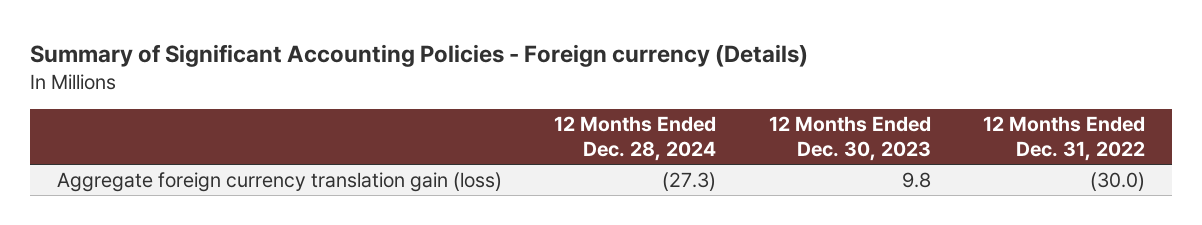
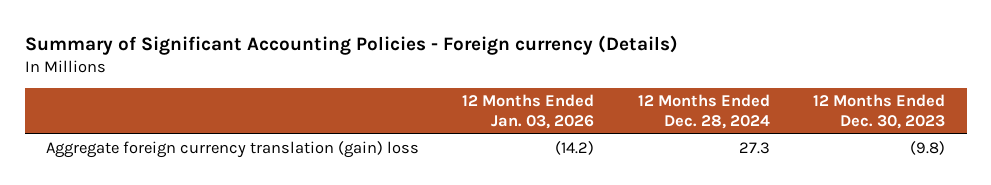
[983,116,1146,162] 12 Months Ended Dec. 31, 2022 -> none
none -> [462,94,595,130] 12 Months Ended Jan. 03, 2026
[56,172,502,193] Aggregate foreign currency translation gain (loss) -> [46,140,420,158] Aggregate foreign currency translation (gain) loss
[662,172,717,192] (27.3) -> [738,141,770,154] 27.3
[901,172,931,189] 9.8 -> [909,140,945,155] (9.8)

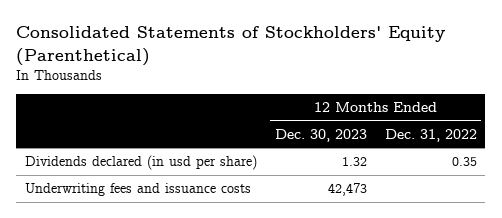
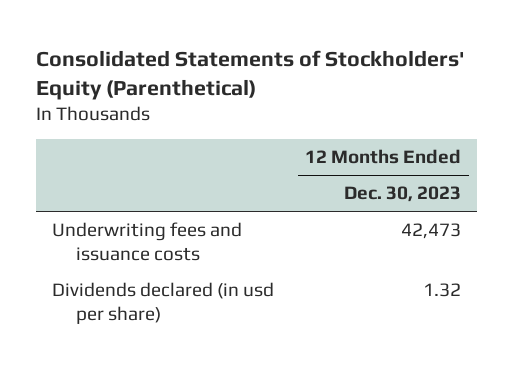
[384,128,477,142] Dec. 31, 2022 -> none
[25,155,258,171] Dividends declared (in usd per share) -> [52,282,275,325] Dividends declared (in usd per share)

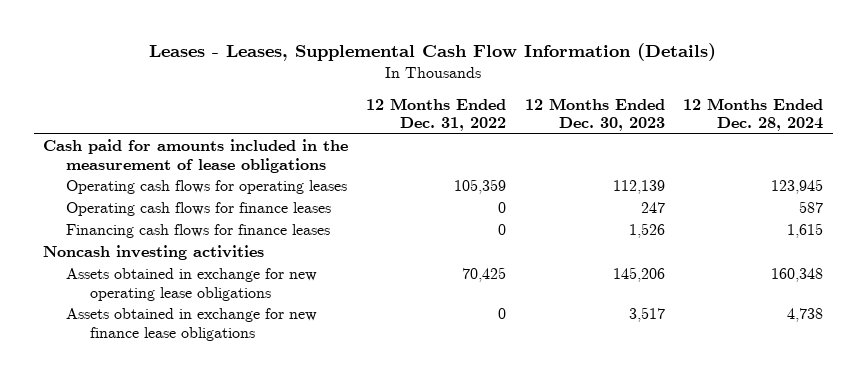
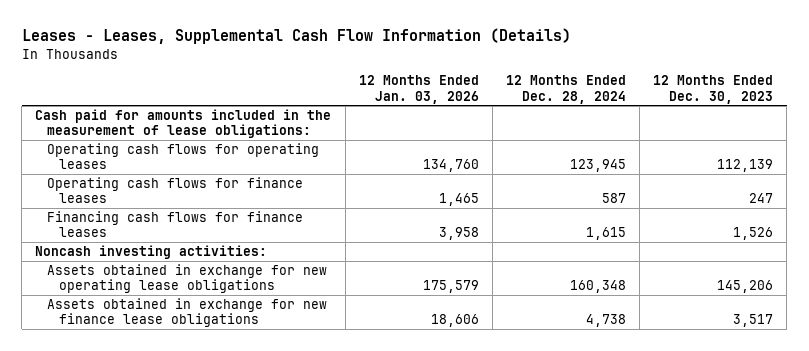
[366,97,507,131] 12 Months Ended Dec. 31, 2022 -> none
none -> [358,75,479,104] 12 Months Ended Jan. 03, 2026
[42,139,348,173] Cash paid for amounts included in the measurement of lease obligations -> [35,108,332,139] Cash paid for amounts included in the measurement of lease obligations:
[42,245,264,261] Noncash investing activities -> [35,244,268,259] Noncash investing activities:

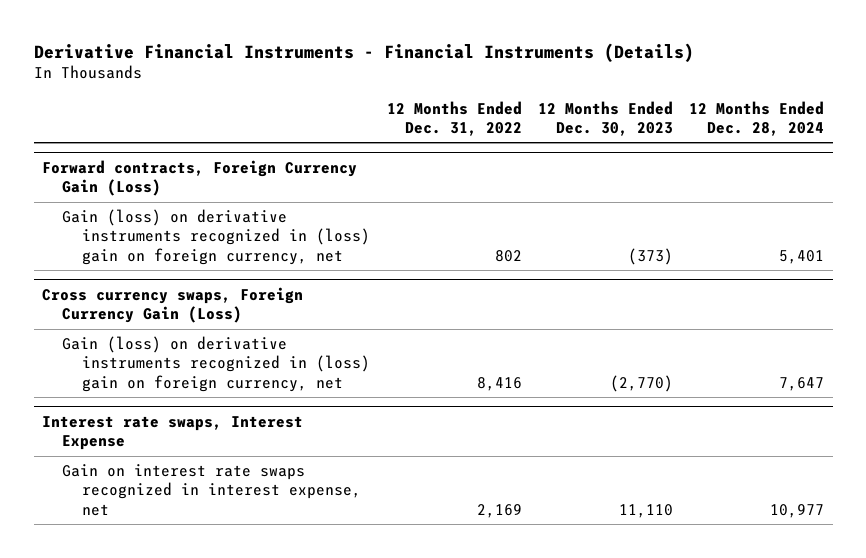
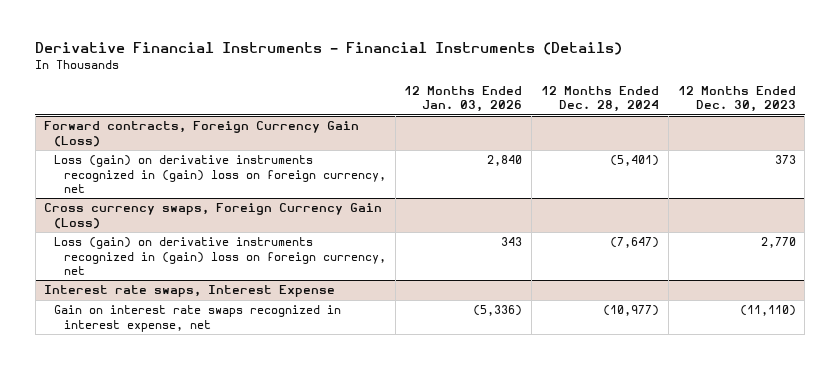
[386,100,522,136] 12 Months Ended Dec. 31, 2022 -> none
none -> [404,86,523,113] 12 Months Ended Jan. 03, 2026
[62,209,371,265] Gain (loss) on derivative instruments recognized in (loss) gain on foreign currency, net -> [54,155,386,193] Loss (gain) on derivative instruments recognized in (gain) loss on foreign currency, net
[627,247,673,265] (373) -> [774,155,796,165] 373
[779,249,825,264] 5,401 -> [610,155,660,167] (5,401)
[62,336,371,392] Gain (loss) on derivative instruments recognized in (loss) gain on foreign currency, net -> [54,237,386,275] Loss (gain) on derivative instruments recognized in (gain) loss on foreign currency, net
[609,374,673,392] (2,770) -> [760,237,796,249] 2,770
[779,376,825,391] 7,647 -> [610,237,660,249] (7,647)
[618,503,673,518] 11,110 -> [739,305,796,317] (11,110)
[770,503,825,518] 10,977 -> [603,305,660,317] (10,977)

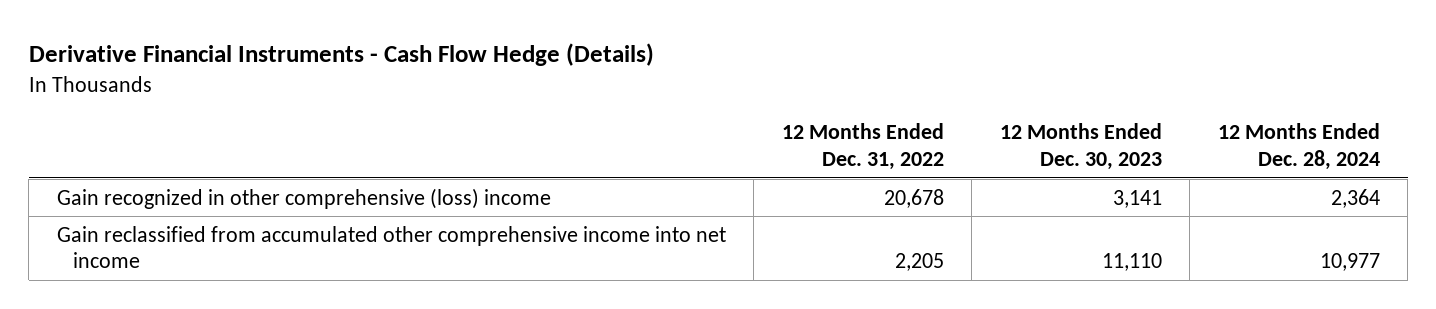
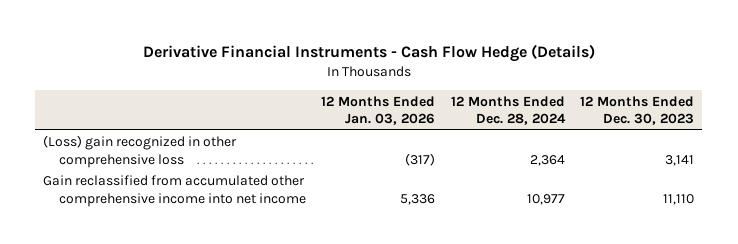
[781,123,944,171] 12 Months Ended Dec. 31, 2022 -> none
none -> [321,95,436,126] 12 Months Ended Jan. 03, 2026
[56,187,551,209] Gain recognized in other comprehensive (loss) income -> [43,135,238,168] (Loss) gain recognized in other comprehensive loss

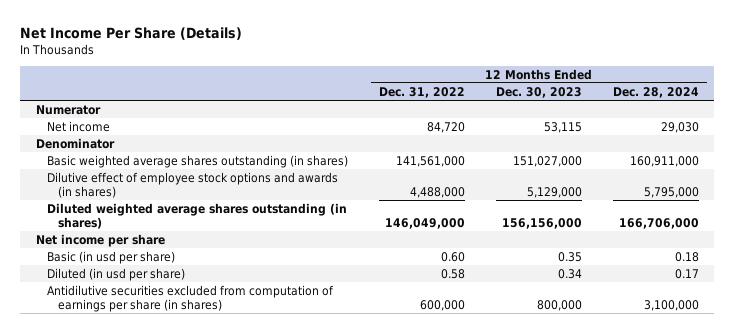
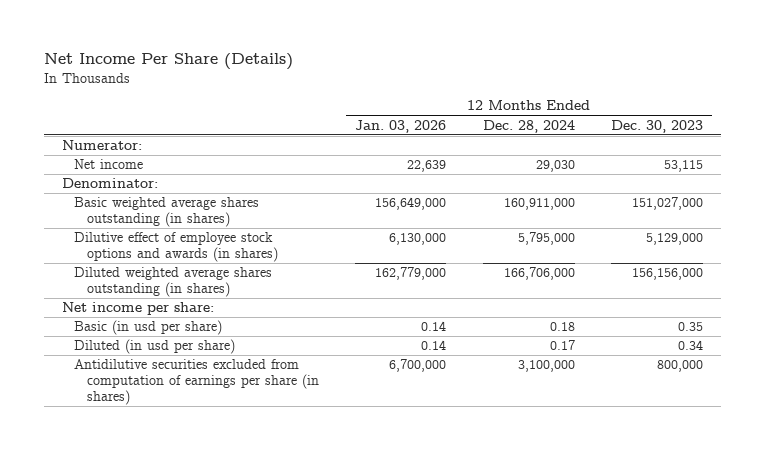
[378,86,465,98] Dec. 31, 2022 -> none
none -> [355,119,447,133] Jan. 03, 2026
[35,104,101,115] Numerator -> [61,140,142,151] Numerator:
[35,137,115,149] Denominator -> [61,178,158,189] Denominator:
[35,233,165,247] Net income per share -> [61,302,214,316] Net income per share:

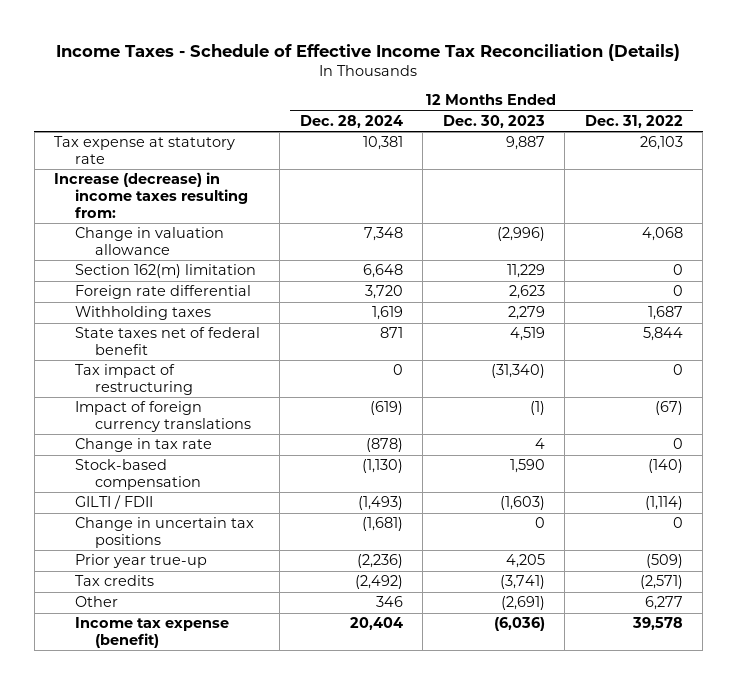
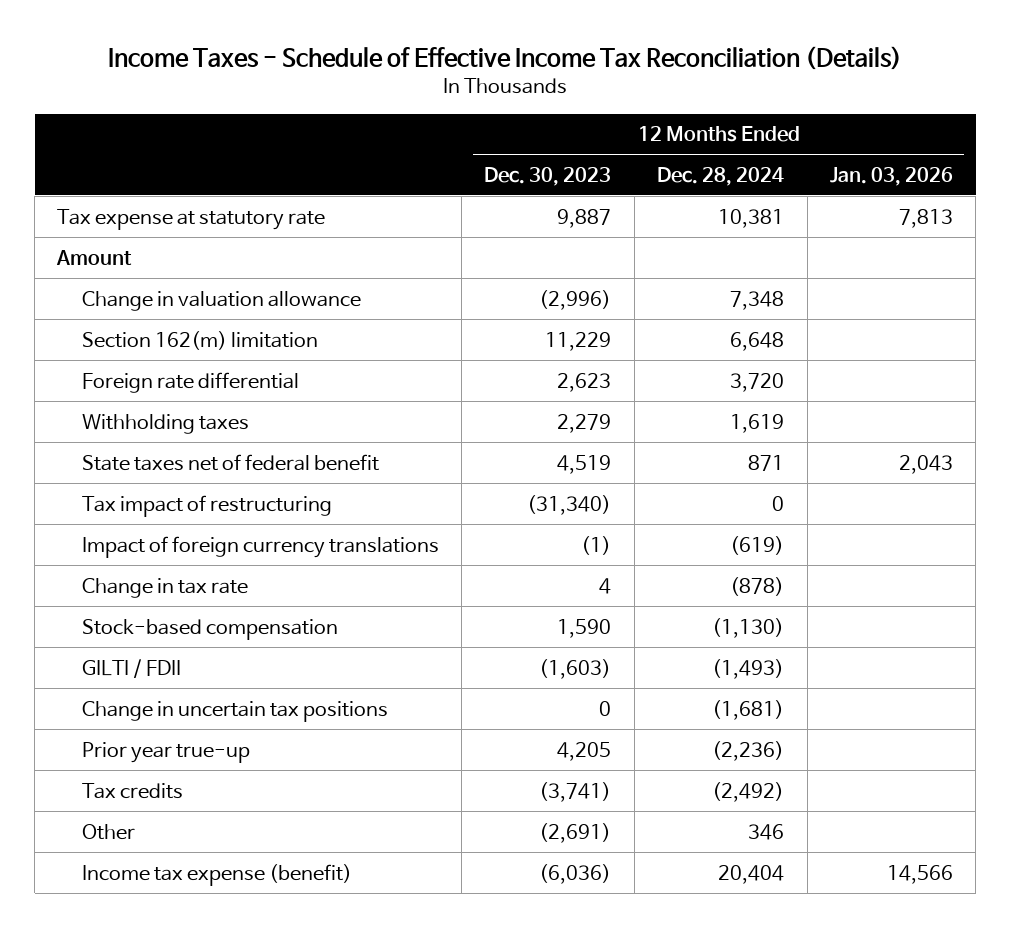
[584,114,683,128] Dec. 31, 2022 -> none
none -> [829,166,953,186] Jan. 03, 2026
[54,172,248,219] Increase (decrease) in income taxes resulting from: -> [56,249,133,265] Amount

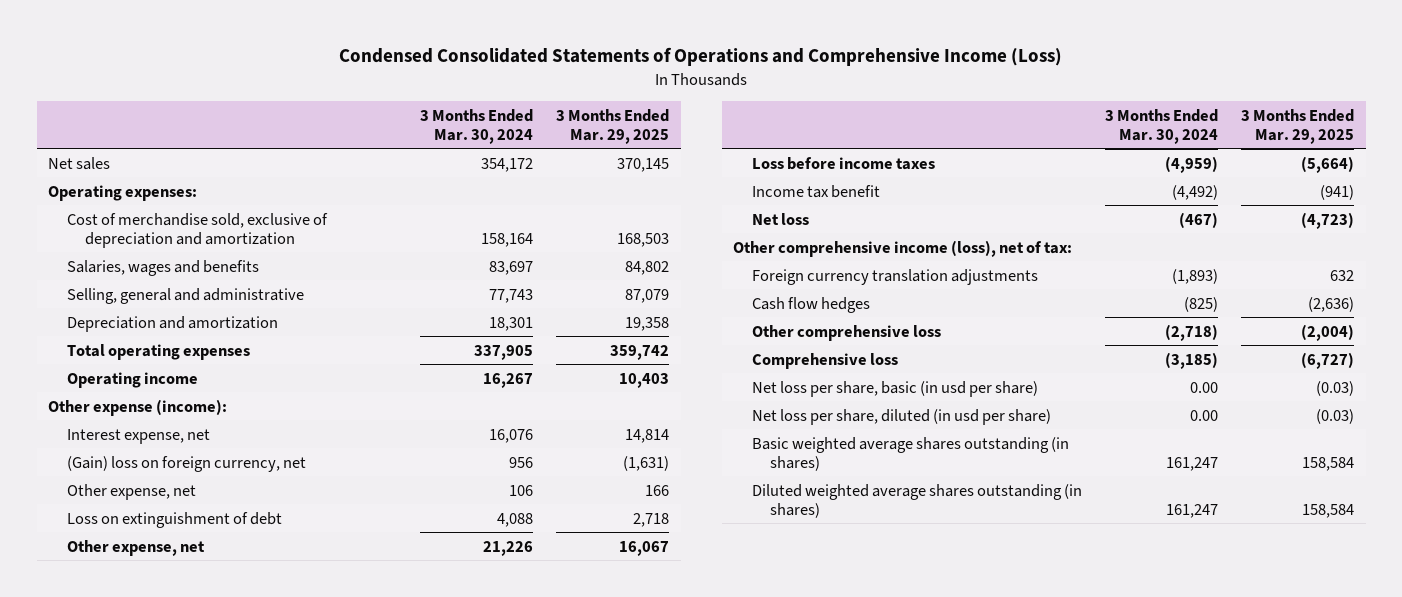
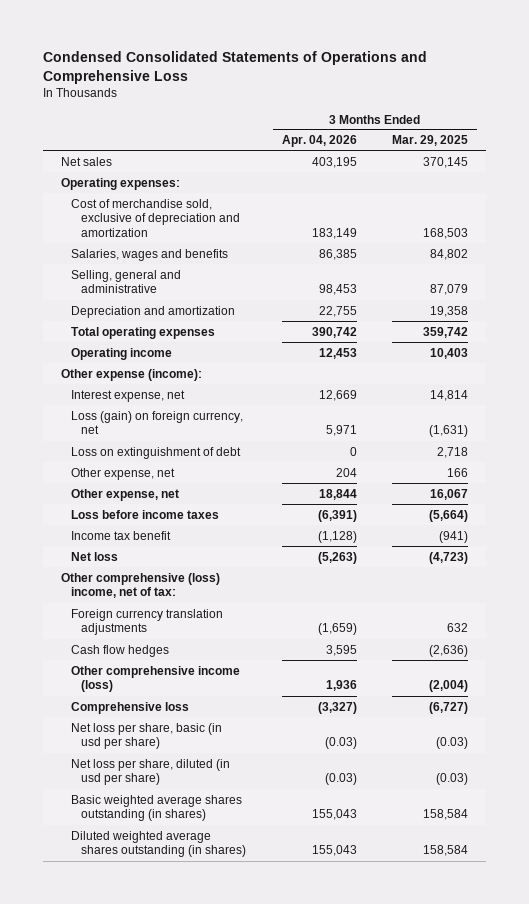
[339,47,1063,67] Condensed Consolidated Statements of Operations and Comprehensive Income (Loss) -> [42,50,427,84] Condensed Consolidated Statements of Operations and Comprehensive Loss
[419,108,533,144] 3 Months Ended Mar. 30, 2024 -> none
none -> [281,135,357,148] Apr. 04, 2026
[66,455,306,472] (Gain) loss on foreign currency, net -> [70,410,243,435] Loss (gain) on foreign currency, net
[66,483,196,500] Other expense, net -> [70,467,175,480] Other expense, net
[733,239,1073,257] Other comprehensive income (loss), net of tax: -> [60,572,220,599] Other comprehensive (loss) income, net of tax:
[751,324,941,341] Other comprehensive loss -> [70,665,240,693] Other comprehensive income (loss)

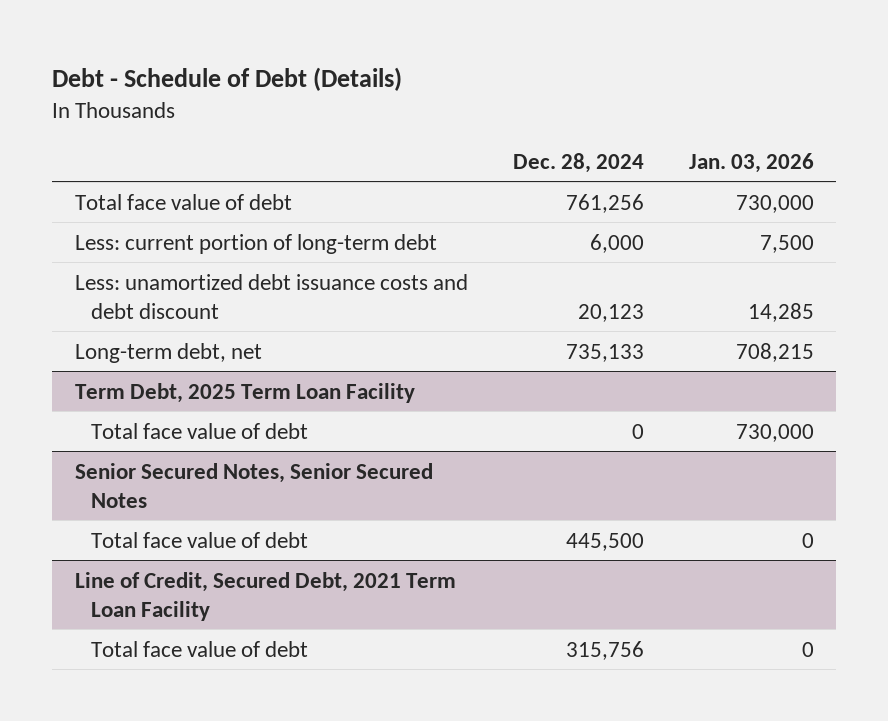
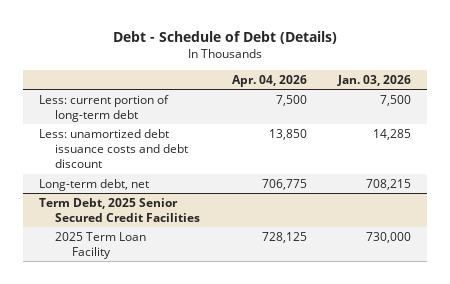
[512,152,644,173] Dec. 28, 2024 -> none
none -> [231,74,307,87] Apr. 04, 2026
[74,193,292,210] Total face value of debt -> none
[74,382,415,403] Term Debt, 2025 Term Loan Facility -> none
[74,462,433,508] Senior Secured Notes, Senior Secured Notes -> none
[90,531,308,548] Total face value of debt -> none
[74,571,456,621] Line of Credit, Secured Debt, 2021 Term Loan Facility -> none
[90,640,308,657] Total face value of debt -> none
none -> [38,197,201,223] Term Debt, 2025 Senior Secured Credit Facilities
[90,422,308,439] Total face value of debt -> [55,231,147,260] 2025 Term Loan Facility

